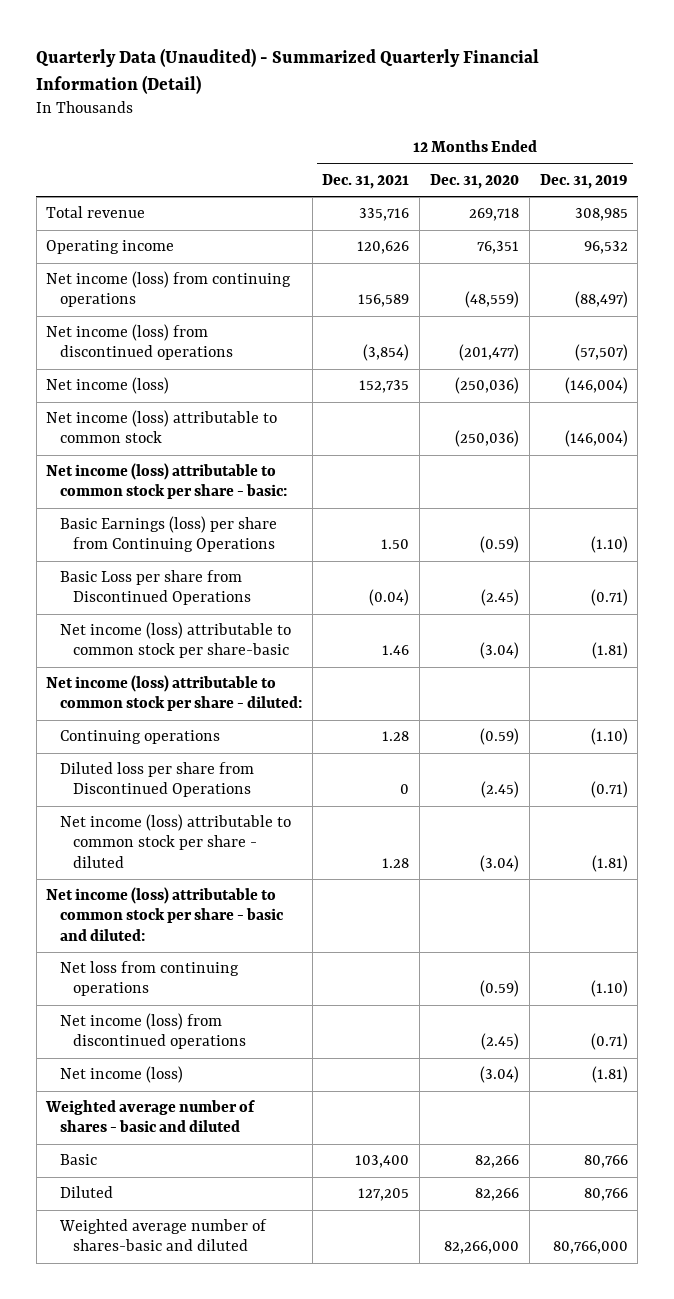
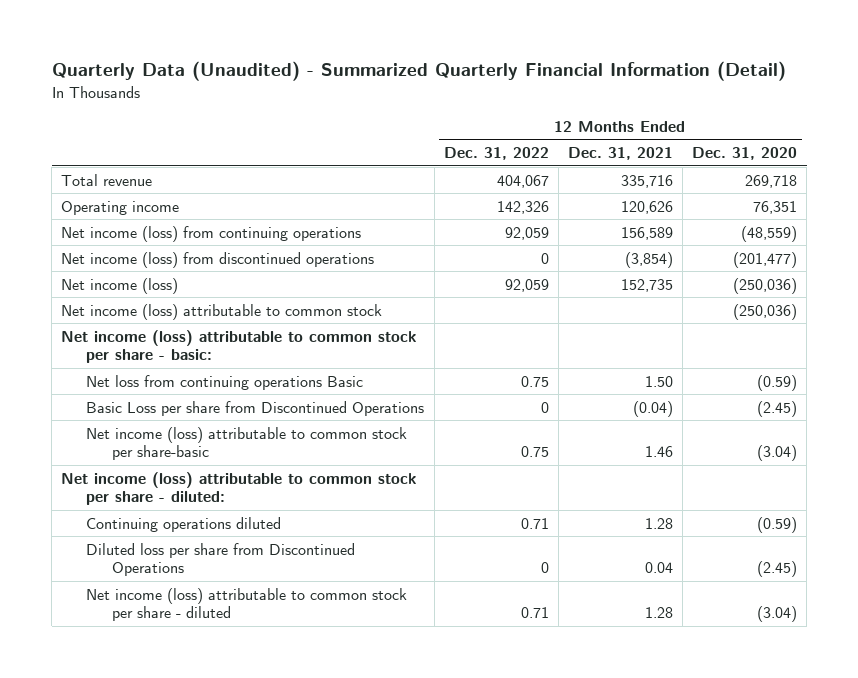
[539,173,628,189] Dec. 31, 2019 -> none
none -> [443,147,549,161] Dec. 31, 2022
[59,516,277,553] Basic Earnings (loss) per share from Continuing Operations -> [86,374,364,390] Net loss from continuing operations Basic
[59,730,220,745] Continuing operations -> [86,516,282,532] Continuing operations diluted
[400,784,410,795] 0 -> [644,562,673,574] 0.04
[46,887,283,941] Net income (loss) attributable to common stock per share - basic and diluted: -> none
[59,961,239,997] Net loss from continuing operations -> none
[59,1013,247,1050] Net income (loss) from discontinued operations -> none
[59,1066,183,1084] Net income (loss) -> none
[45,1100,256,1133] Weighted average number of shares - basic and diluted -> none
[59,1154,97,1166] Basic -> none
[59,1186,113,1199] Diluted -> none
[58,1219,267,1252] Weighted average number of shares-basic and diluted -> none

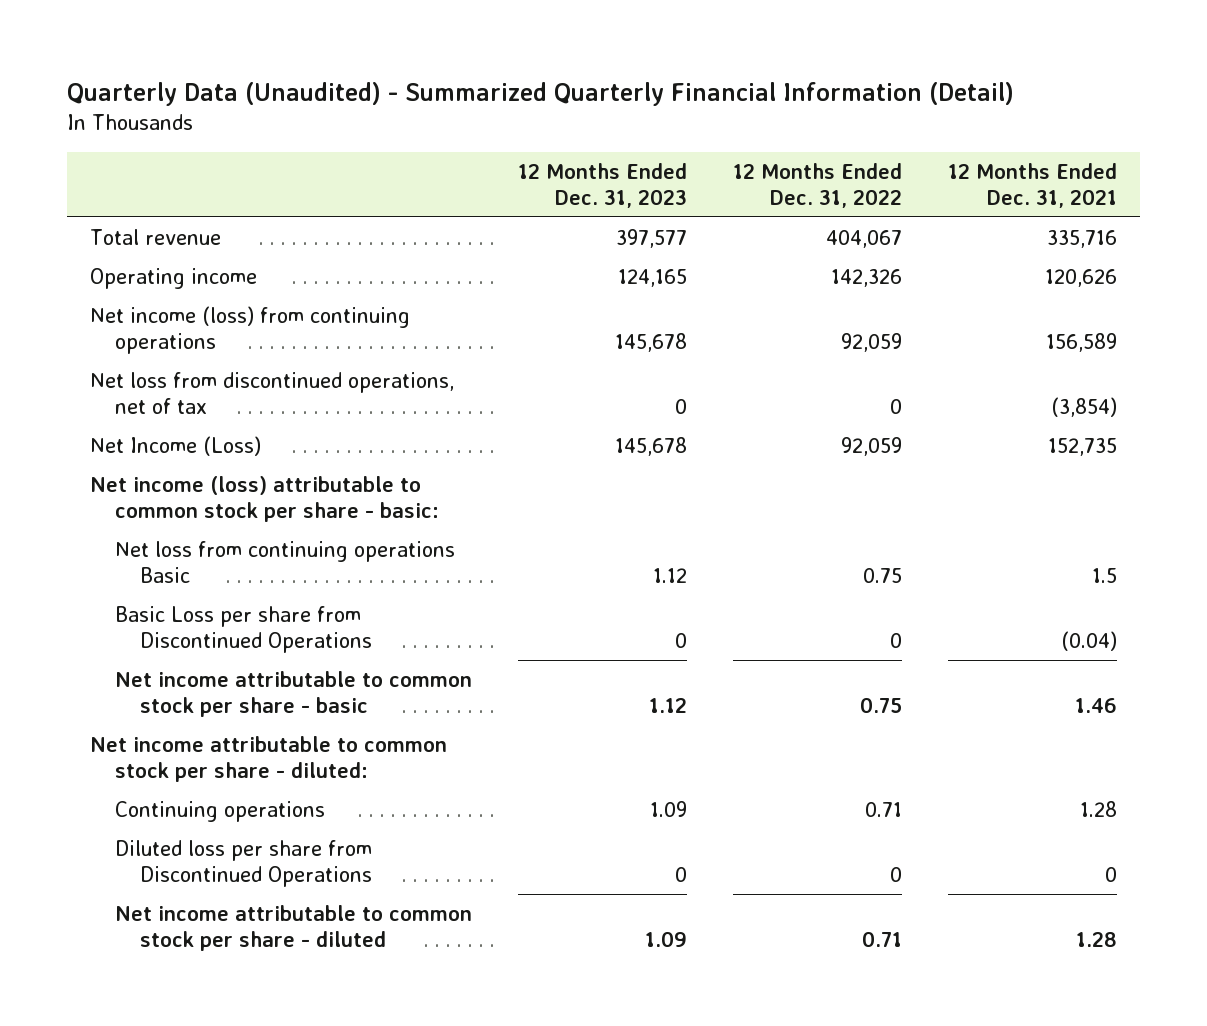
[692,147,798,161] Dec. 31, 2020 -> none
none -> [517,162,687,208] 12 Months Ended Dec. 31, 2023
[61,303,383,320] Net income (loss) attributable to common stock -> none
[61,251,375,268] Net income (loss) from discontinued operations -> [89,371,454,414] Net loss from discontinued operations, net of tax
[61,277,179,294] Net income (loss) -> [89,435,261,456] Net Income (Loss)
[644,375,673,387] 1.50 -> [1091,567,1117,583] 1.5
[86,426,408,461] Net income (loss) attributable to common stock per share-basic -> [114,670,472,717] Net income attributable to common stock per share - basic
[61,471,417,506] Net income (loss) attributable to common stock per share - diluted: -> [89,735,447,782] Net income attributable to common stock per share - diluted:
[86,516,282,532] Continuing operations diluted -> [114,800,325,822] Continuing operations
[644,562,673,574] 0.04 -> [1104,866,1117,882] 0
[86,587,408,622] Net income (loss) attributable to common stock per share - diluted -> [114,904,472,951] Net income attributable to common stock per share - diluted

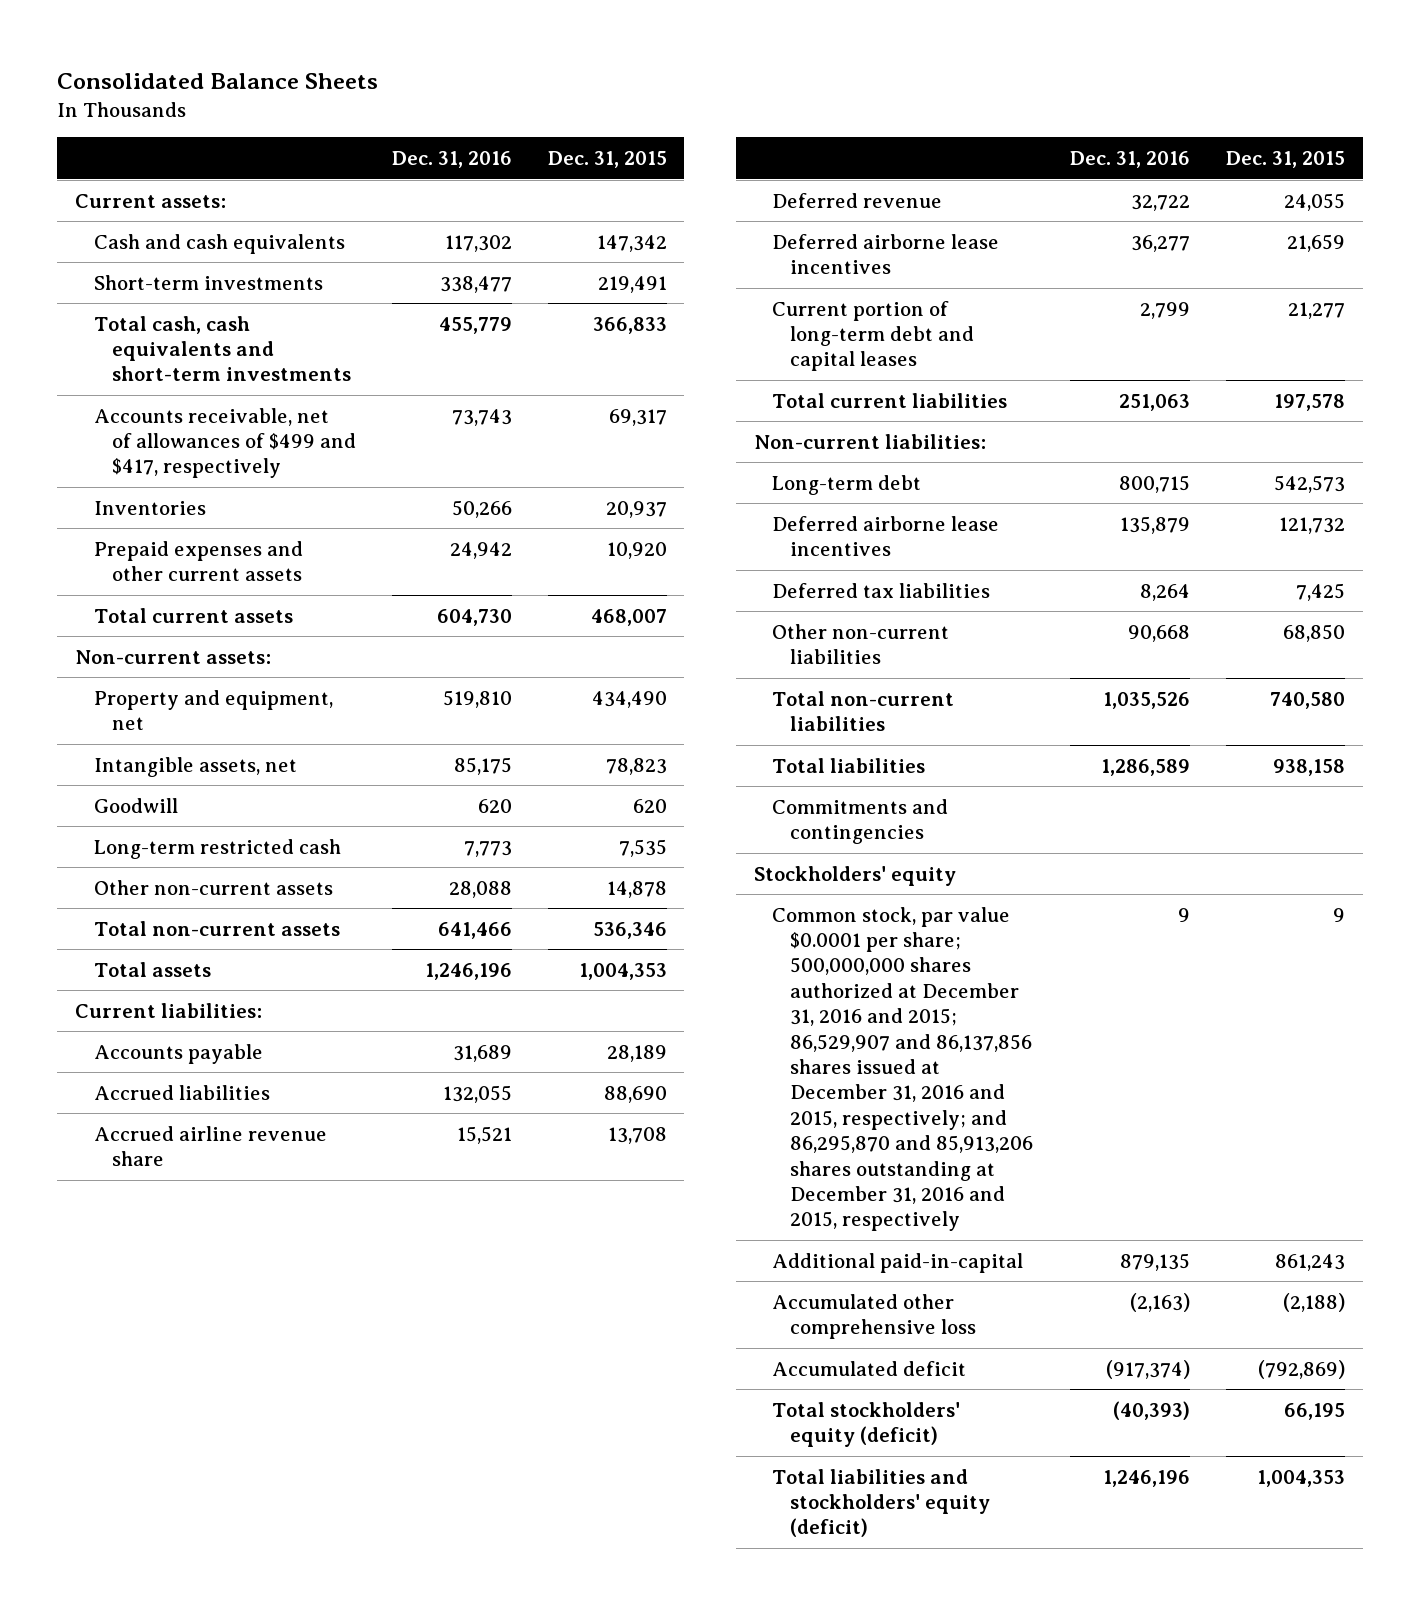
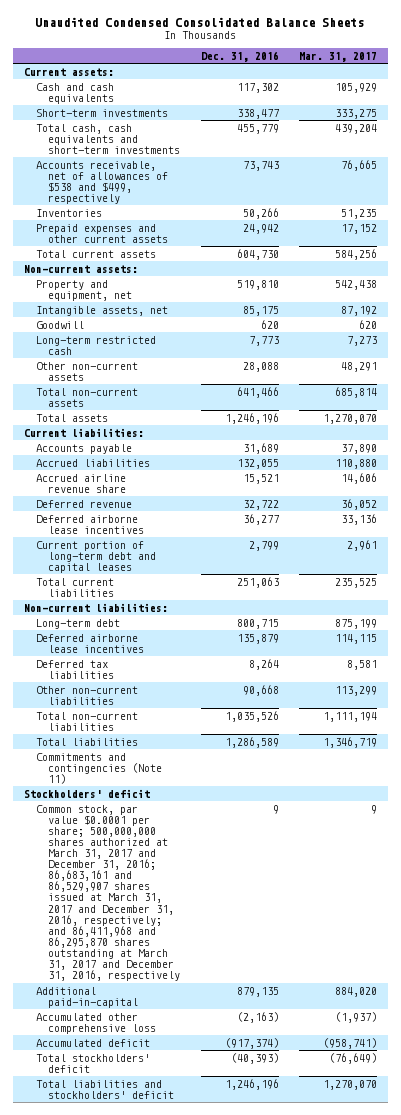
[57,73,379,90] Consolidated Balance Sheets -> [35,17,365,28] Unaudited Condensed Consolidated Balance Sheets
[547,151,667,169] Dec. 31, 2015 -> none
none -> [299,51,378,62] Mar. 31, 2017
[93,407,356,479] Accounts receivable, net of allowances of $499 and $417, respectively -> [35,160,168,204] Accounts receivable, net of allowances of $538 and $499, respectively
[771,798,948,845] Commitments and contingencies -> [35,752,162,784] Commitments and contingencies (Note 11)
[753,865,956,886] Stockholders' equity -> [23,788,150,798] Stockholders' deficit
[771,906,1034,1232] Common stock, par value $0.0001 per share; 500,000,000 shares authorized at December 31, 2016 and 2015; 86,529,907 and 86,137,856 shares issued at December 31, 2016 and 2015, respectively; and 86,295,870 and 85,913,206 shares outstanding at December 31, 2016 and 2015, respectively -> [35,804,180,982] Common stock, par value $0.0001 per share; 500,000,000 shares authorized at March 31, 2017 and December 31, 2016; 86,683,161 and 86,529,907 shares issued at March 31, 2017 and December 31, 2016, respectively; and 86,411,968 and 86,295,870 shares outstanding at March 31, 2017 and December 31, 2016, respectively
[771,1401,960,1448] Total stockholders' equity (deficit) -> [35,1053,150,1073] Total stockholders' deficit
[771,1468,991,1538] Total liabilities and stockholders' equity (deficit) -> [35,1079,174,1099] Total liabilities and stockholders' deficit

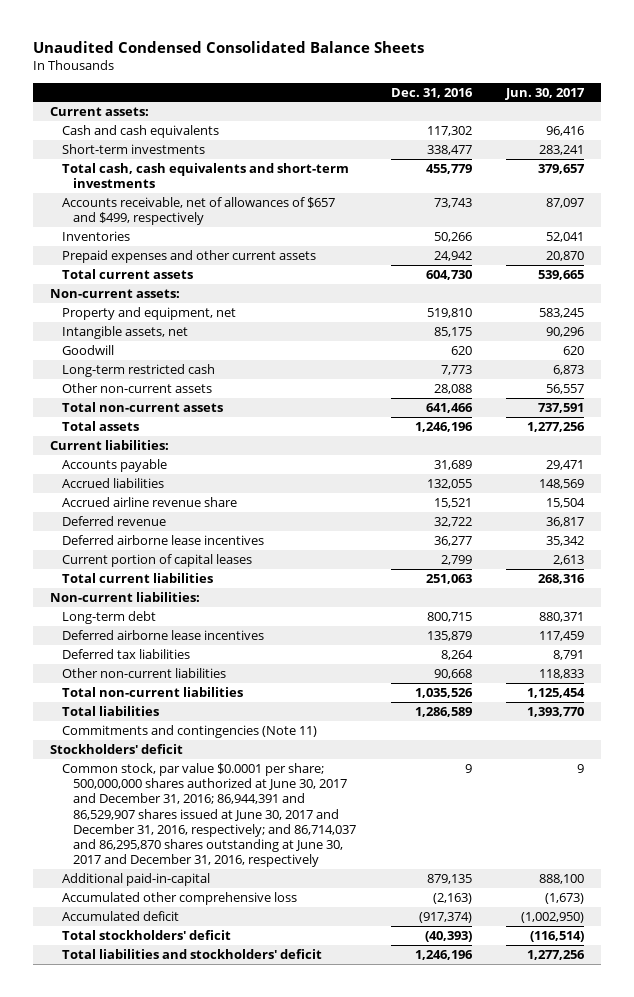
[299,51,378,62] Mar. 31, 2017 -> none
none -> [504,87,585,100] Jun. 30, 2017
[35,160,168,204] Accounts receivable, net of allowances of $538 and $499, respectively -> [61,196,335,226] Accounts receivable, net of allowances of $657 and $499, respectively
[35,540,156,573] Current portion of long-term debt and capital leases -> [61,553,252,567] Current portion of capital leases
[35,804,180,982] Common stock, par value $0.0001 per share; 500,000,000 shares authorized at March 31, 2017 and December 31, 2016; 86,683,161 and 86,529,907 shares issued at March 31, 2017 and December 31, 2016, respectively; and 86,411,968 and 86,295,870 shares outstanding at March 31, 2017 and December 31, 2016, respectively -> [61,762,357,868] Common stock, par value $0.0001 per share; 500,000,000 shares authorized at June 30, 2017 and December 31, 2016; 86,944,391 and 86,529,907 shares issued at June 30, 2017 and December 31, 2016, respectively; and 86,714,037 and 86,295,870 shares outstanding at June 30, 2017 and December 31, 2016, respectively

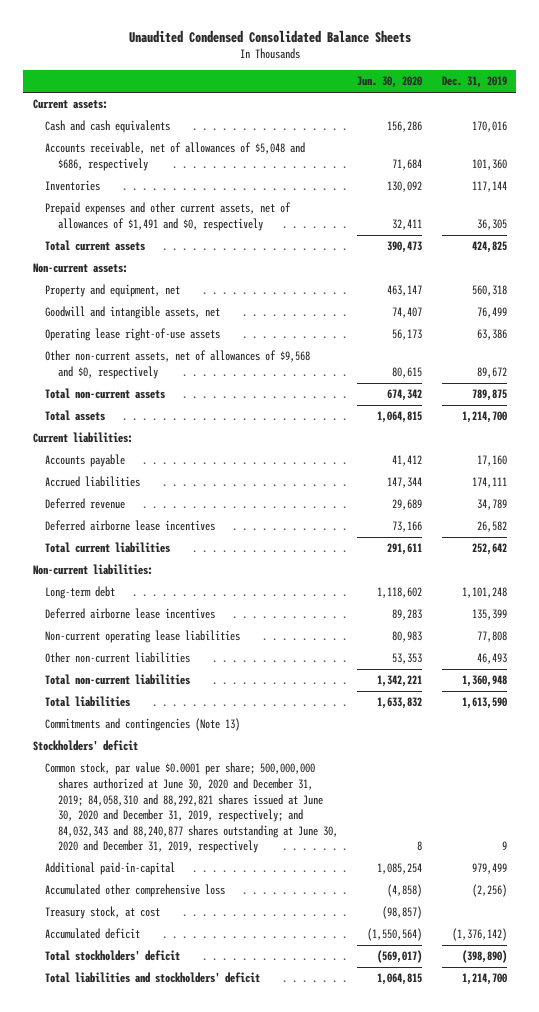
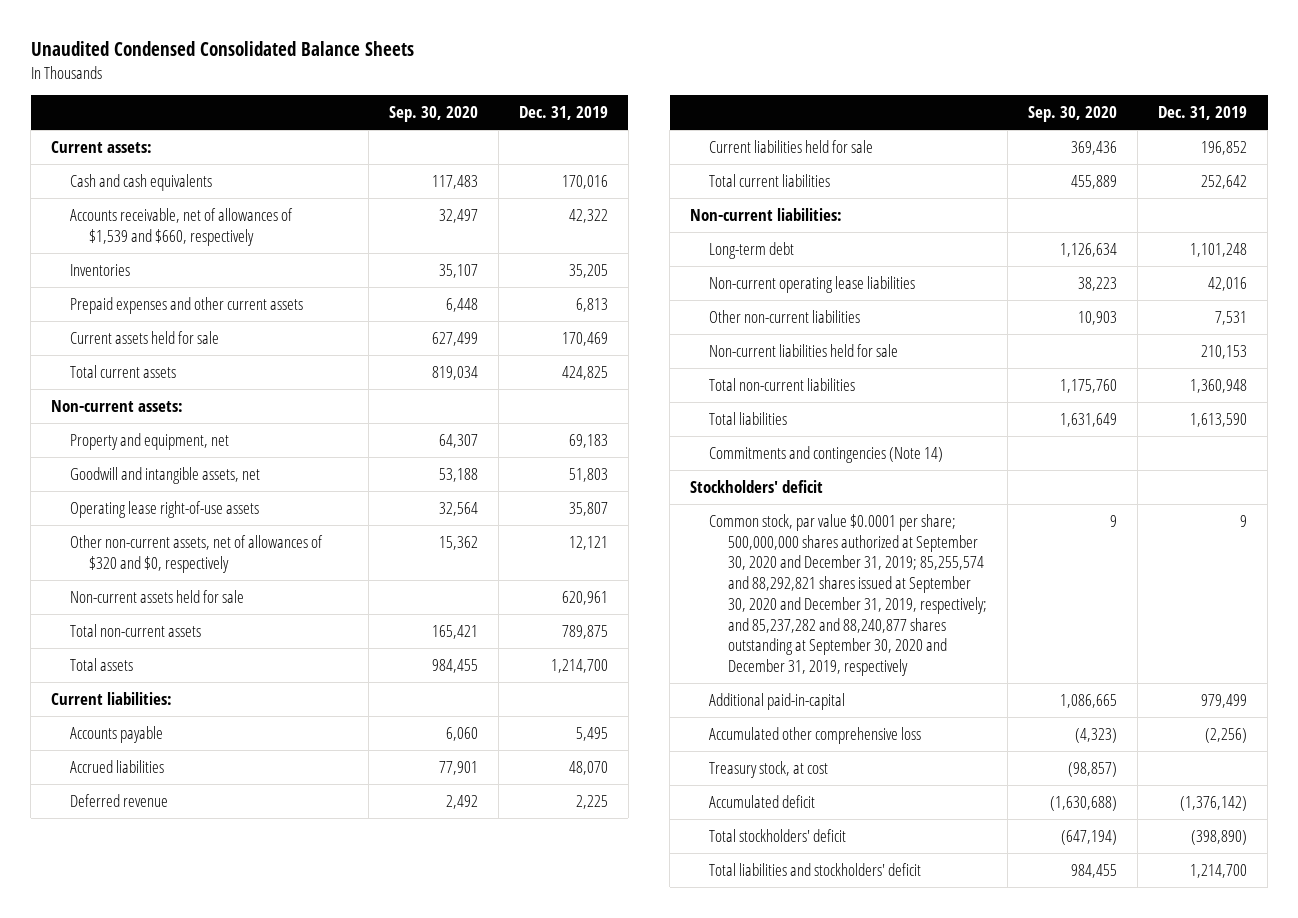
[357,76,423,89] Jun. 30, 2020 -> none
none -> [388,106,478,123] Sep. 30, 2020
[45,142,306,171] Accounts receivable, net of allowances of $5,048 and $686, respectively -> [69,207,293,246] Accounts receivable, net of allowances of $1,539 and $660, respectively
[471,158,507,170] 101,360 -> [568,208,608,223] 42,322
[471,181,507,193] 117,144 -> [568,263,608,278] 35,205
[45,202,292,231] Prepaid expenses and other current assets, net of allowances of $1,491 and $0, respectively -> [69,296,303,314] Prepaid expenses and other current assets
[476,218,507,230] 36,305 -> [575,297,608,312] 6,813
none -> [69,330,219,344] Current assets held for sale
[471,285,507,297] 560,318 -> [568,433,608,448] 69,183
[476,307,507,319] 76,499 -> [568,467,608,482] 51,803
[476,329,507,341] 63,386 -> [568,501,608,516] 35,807
[45,350,311,379] Other non-current assets, net of allowances of $9,568 and $0, respectively -> [69,534,323,573] Other non-current assets, net of allowances of $320 and $0, respectively
[476,366,507,378] 89,672 -> [568,535,608,550] 12,121
none -> [69,589,244,603] Non-current assets held for sale
[45,520,216,532] Deferred airborne lease incentives -> none
[476,455,507,467] 17,160 -> [575,726,608,741] 5,495
[471,477,507,489] 174,111 -> [568,760,608,775] 48,070
[476,499,507,511] 34,789 -> [575,794,608,809] 2,225
none -> [709,139,874,153] Current liabilities held for sale
[45,608,216,620] Deferred airborne lease incentives -> none
[476,631,507,643] 77,808 -> [1208,276,1248,291] 42,016
[476,653,507,665] 46,493 -> [1215,310,1248,325] 7,531
none -> [709,343,899,357] Non-current liabilities held for sale
[45,718,241,732] Commitments and contingencies (Note 13) -> [709,445,944,463] Commitments and contingencies (Note 14)
[45,762,338,854] Common stock, par value $0.0001 per share; 500,000,000 shares authorized at June 30, 2020 and December 31, 2019; 84,058,310 and 88,292,821 shares issued at June 30, 2020 and December 31, 2019, respectively; and 84,032,343 and 88,240,877 shares outstanding at June 30, 2020 and December 31, 2019, respectively -> [709,513,987,677] Common stock, par value $0.0001 per share; 500,000,000 shares authorized at September 30, 2020 and December 31, 2019; 85,255,574 and 88,292,821 shares issued at September 30, 2020 and December 31, 2019, respectively; and 85,237,282 and 88,240,877 shares outstanding at September 30, 2020 and December 31, 2019, respectively

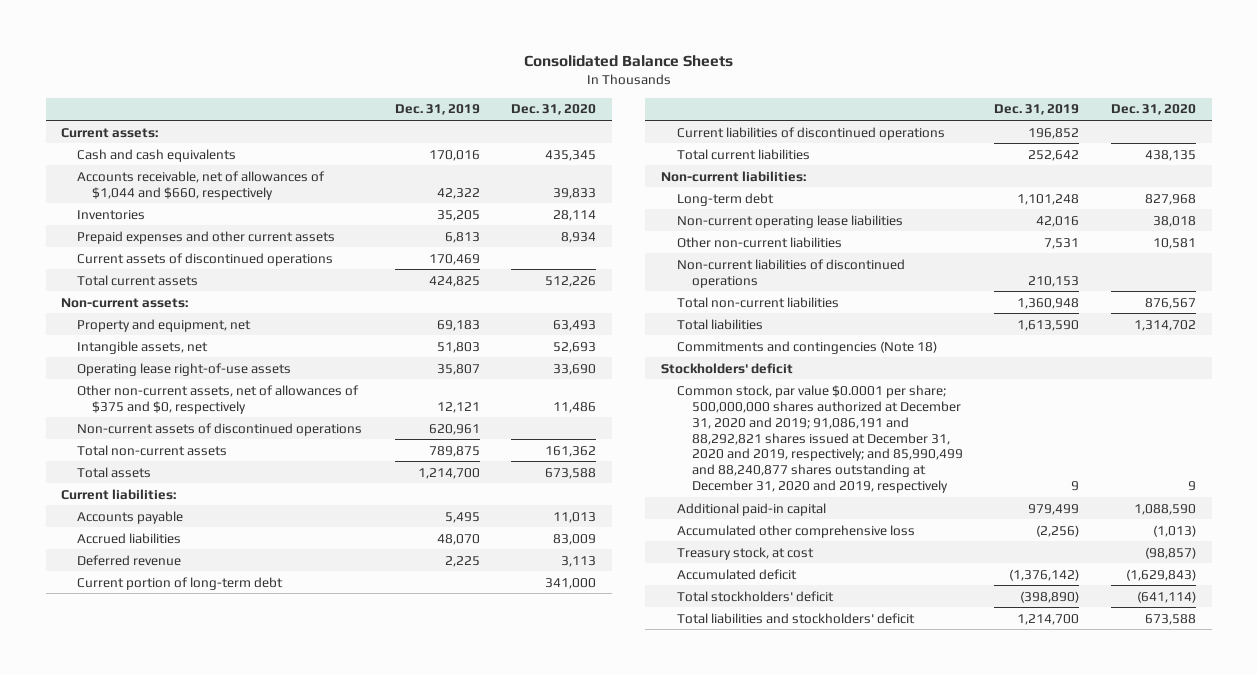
[30,41,414,57] Unaudited Condensed Consolidated Balance Sheets -> [523,55,733,68] Consolidated Balance Sheets
[388,106,478,123] Sep. 30, 2020 -> none
none -> [511,104,597,116] Dec. 31, 2020
[69,207,293,246] Accounts receivable, net of allowances of $1,539 and $660, respectively -> [76,170,325,200] Accounts receivable, net of allowances of $1,044 and $660, respectively
[69,330,219,344] Current assets held for sale -> [76,252,333,266] Current assets of discontinued operations
[69,466,260,484] Goodwill and intangible assets, net -> [76,340,208,354] Intangible assets, net
[69,534,323,573] Other non-current assets, net of allowances of $320 and $0, respectively -> [76,384,359,414] Other non-current assets, net of allowances of $375 and $0, respectively
[69,589,244,603] Non-current assets held for sale -> [76,422,362,436] Non-current assets of discontinued operations
none -> [76,576,283,590] Current portion of long-term debt
[709,139,874,153] Current liabilities held for sale -> [676,126,945,140] Current liabilities of discontinued operations
[709,343,899,357] Non-current liabilities held for sale -> [676,258,905,288] Non-current liabilities of discontinued operations
[709,445,944,463] Commitments and contingencies (Note 14) -> [676,340,937,354] Commitments and contingencies (Note 18)
[709,513,987,677] Common stock, par value $0.0001 per share; 500,000,000 shares authorized at September 30, 2020 and December 31, 2019; 85,255,574 and 88,292,821 shares issued at September 30, 2020 and December 31, 2019, respectively; and 85,237,282 and 88,240,877 shares outstanding at September 30, 2020 and December 31, 2019, respectively -> [676,384,963,494] Common stock, par value $0.0001 per share; 500,000,000 shares authorized at December 31, 2020 and 2019; 91,086,191 and 88,292,821 shares issued at December 31, 2020 and 2019, respectively; and 85,990,499 and 88,240,877 shares outstanding at December 31, 2020 and 2019, respectively
[709,692,846,710] Additional paid-in-capital -> [676,502,826,516] Additional paid-in capital

